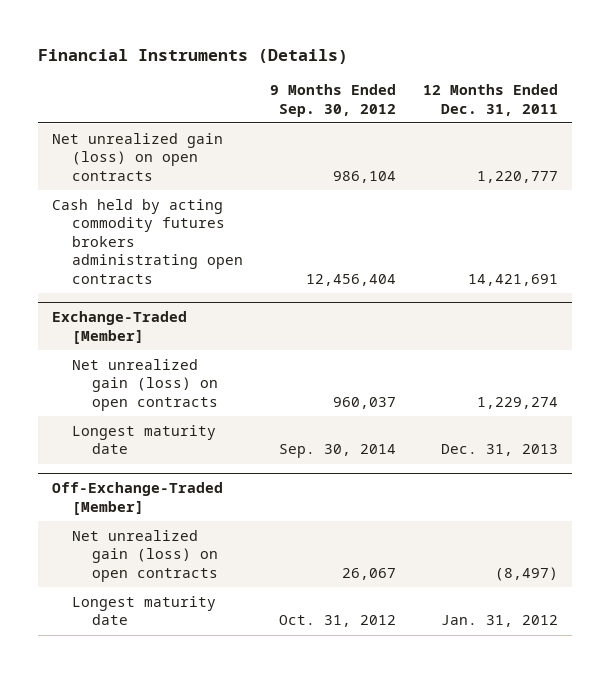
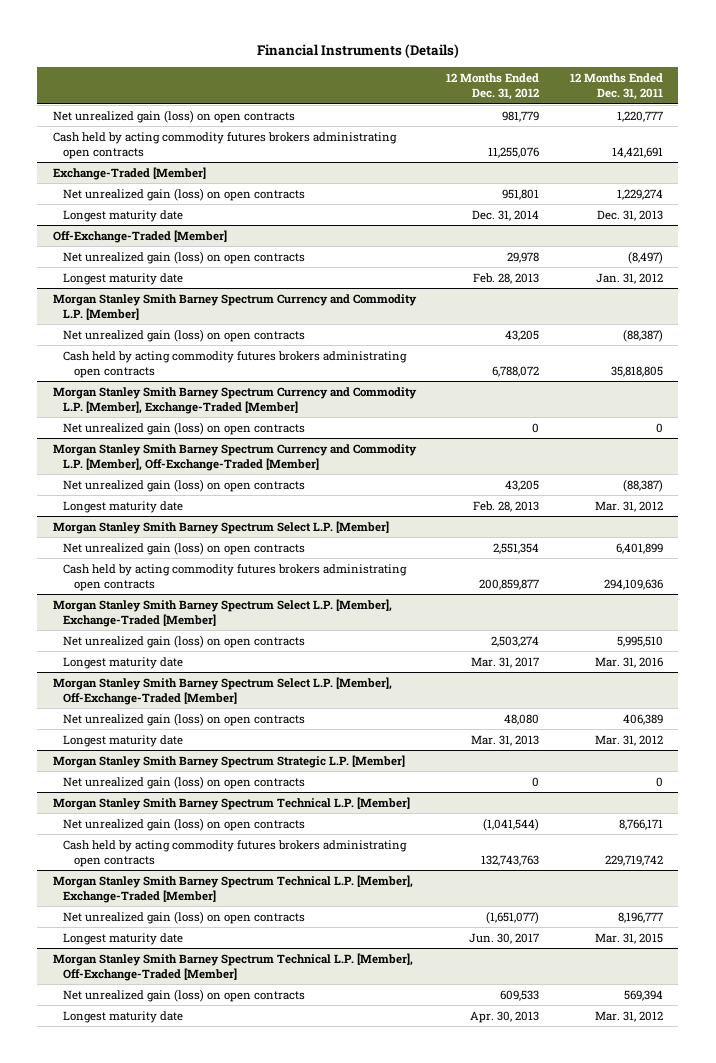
[270,84,397,117] 9 Months Ended Sep. 30, 2012 -> none
none -> [446,73,540,101] 12 Months Ended Dec. 31, 2012
none -> [52,293,417,320] Morgan Stanley Smith Barney Spectrum Currency and Commodity L.P. [Member]
none -> [63,328,306,342] Net unrealized gain (loss) on open contracts
none -> [63,350,408,378] Cash held by acting commodity futures brokers administrating open contracts
none -> [52,386,417,414] Morgan Stanley Smith Barney Spectrum Currency and Commodity L.P. [Member], Exchange-Traded [Member]
none -> [63,421,306,435] Net unrealized gain (loss) on open contracts
none -> [52,443,417,471] Morgan Stanley Smith Barney Spectrum Currency and Commodity L.P. [Member], Off-Exchange-Traded [Member]
none -> [63,478,306,492] Net unrealized gain (loss) on open contracts
none -> [63,500,184,513] Longest maturity date
none -> [52,520,389,534] Morgan Stanley Smith Barney Spectrum Select L.P. [Member]
none -> [63,541,306,555] Net unrealized gain (loss) on open contracts
none -> [63,563,408,591] Cash held by acting commodity futures brokers administrating open contracts
none -> [52,598,392,627] Morgan Stanley Smith Barney Spectrum Select L.P. [Member], Exchange-Traded [Member]
none -> [63,634,306,648] Net unrealized gain (loss) on open contracts
none -> [63,656,184,669] Longest maturity date
none -> [52,676,392,705] Morgan Stanley Smith Barney Spectrum Select L.P. [Member], Off-Exchange-Traded [Member]
none -> [63,712,306,726] Net unrealized gain (loss) on open contracts
none -> [63,734,184,747] Longest maturity date
none -> [52,754,405,768] Morgan Stanley Smith Barney Spectrum Strategic L.P. [Member]
none -> [63,775,306,789] Net unrealized gain (loss) on open contracts
none -> [52,796,410,810] Morgan Stanley Smith Barney Spectrum Technical L.P. [Member]
none -> [63,817,306,831] Net unrealized gain (loss) on open contracts
none -> [63,839,408,867] Cash held by acting commodity futures brokers administrating open contracts
none -> [52,874,413,903] Morgan Stanley Smith Barney Spectrum Technical L.P. [Member], Exchange-Traded [Member]
none -> [63,910,306,924] Net unrealized gain (loss) on open contracts
none -> [63,932,184,945] Longest maturity date
none -> [52,952,413,981] Morgan Stanley Smith Barney Spectrum Technical L.P. [Member], Off-Exchange-Traded [Member]
none -> [63,988,306,1002] Net unrealized gain (loss) on open contracts
none -> [63,1010,184,1023] Longest maturity date

